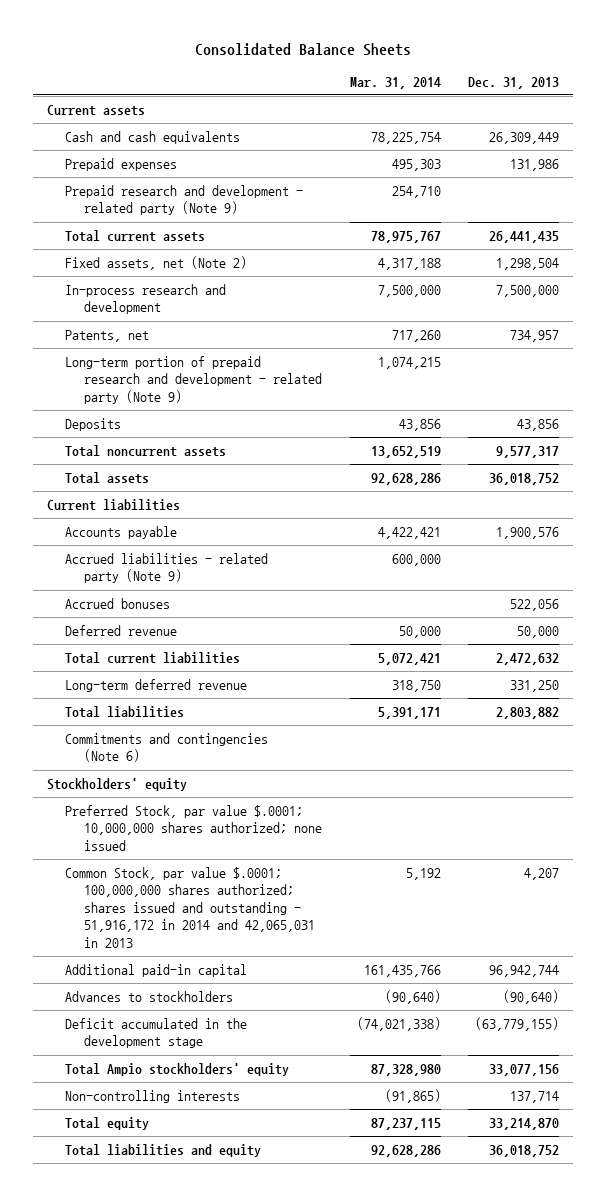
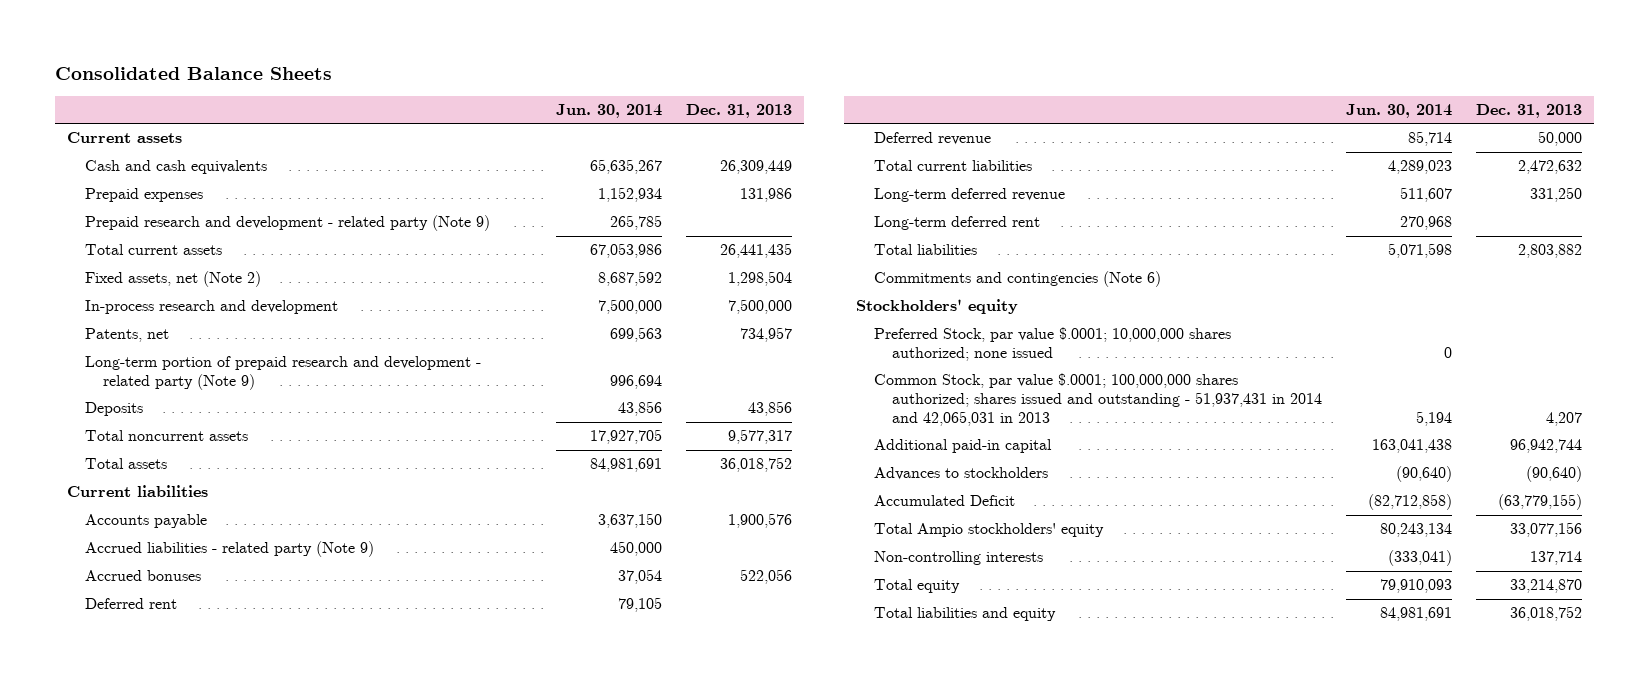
[349,76,441,89] Mar. 31, 2014 -> none
none -> [556,103,663,118] Jun. 30, 2014
none -> [84,598,177,610] Deferred rent
none -> [873,216,1040,231] Long-term deferred rent
[65,866,315,948] Common Stock, par value $.0001; 100,000,000 shares authorized; shares issued and outstanding - 51,916,172 in 2014 and 42,065,031 in 2013 -> [873,373,1322,426] Common Stock, par value $.0001; 100,000,000 shares authorized; shares issued and outstanding - 51,937,431 in 2014 and 42,065,031 in 2013
[65,1017,248,1049] Deficit accumulated in the development stage -> [873,495,1015,507] Accumulated Deficit

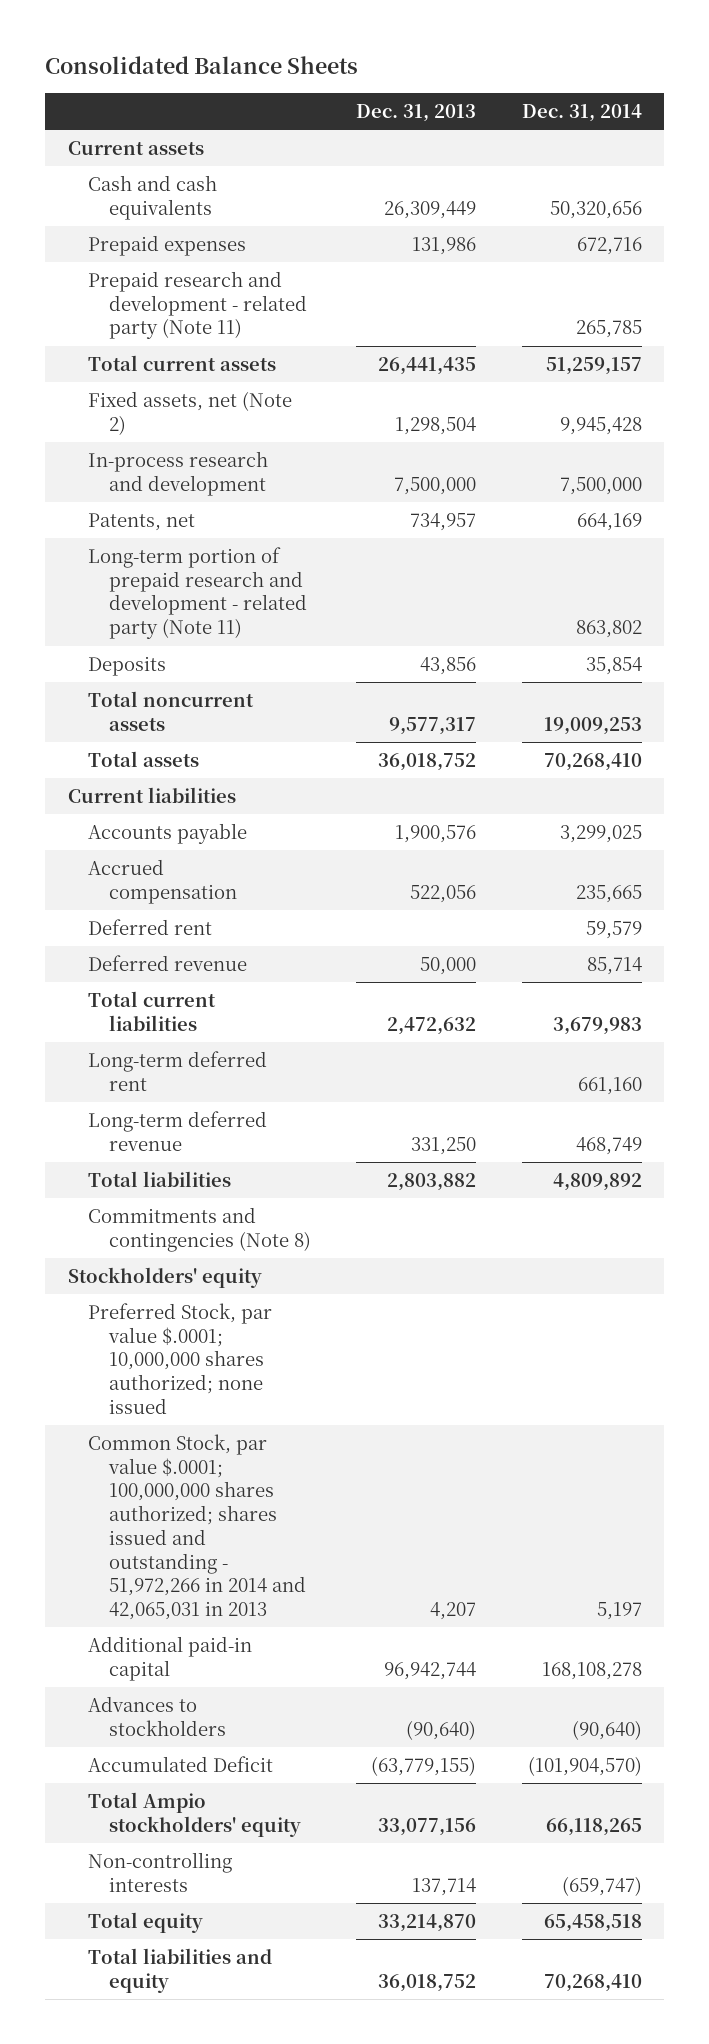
[556,103,663,118] Jun. 30, 2014 -> none
none -> [521,103,642,122] Dec. 31, 2014
[84,215,490,232] Prepaid research and development - related party (Note 9) -> [88,271,307,340] Prepaid research and development - related party (Note 11)
[84,356,481,390] Long-term portion of prepaid research and development - related party (Note 9) -> [88,547,307,640] Long-term portion of prepaid research and development - related party (Note 11)
[84,541,374,558] Accrued liabilities - related party (Note 9) -> none
[84,570,201,582] Accrued bonuses -> [88,859,237,904] Accrued compensation
[873,188,1065,203] Long-term deferred revenue -> [88,1111,268,1151] Long-term deferred revenue
[873,271,1161,288] Commitments and contingencies (Note 6) -> [88,1207,311,1252] Commitments and contingencies (Note 8)
[873,373,1322,426] Common Stock, par value $.0001; 100,000,000 shares authorized; shares issued and outstanding - 51,937,431 in 2014 and 42,065,031 in 2013 -> [88,1434,306,1620] Common Stock, par value $.0001; 100,000,000 shares authorized; shares issued and outstanding - 51,972,266 in 2014 and 42,065,031 in 2013

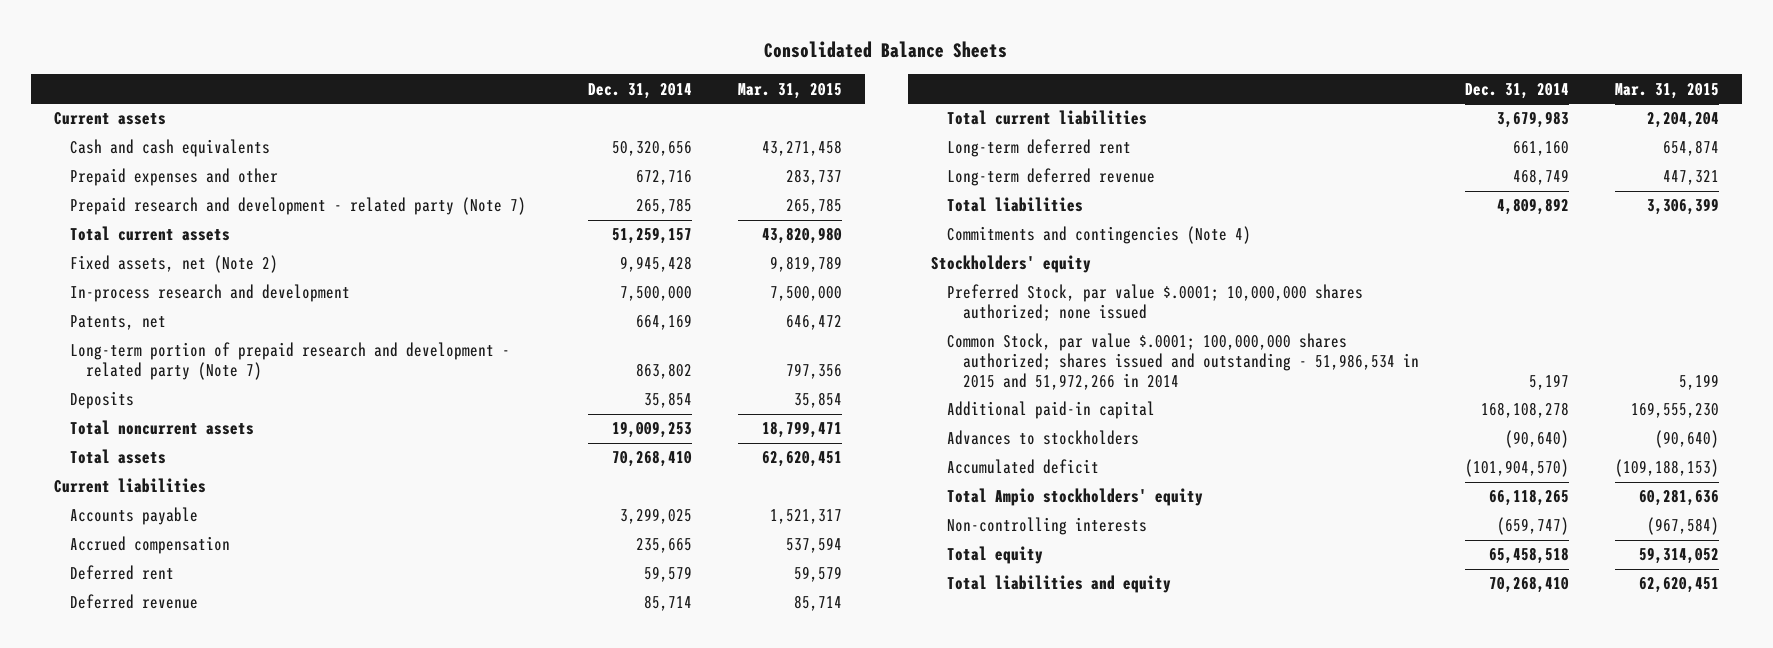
[356,103,477,122] Dec. 31, 2013 -> none
none -> [738,82,843,99] Mar. 31, 2015
[88,235,247,257] Prepaid expenses -> [70,168,279,187] Prepaid expenses and other
[88,271,307,340] Prepaid research and development - related party (Note 11) -> [70,197,527,216] Prepaid research and development - related party (Note 7)
[88,547,307,640] Long-term portion of prepaid research and development - related party (Note 11) -> [70,342,511,381] Long-term portion of prepaid research and development - related party (Note 7)
[88,1207,311,1252] Commitments and contingencies (Note 8) -> [946,226,1251,245] Commitments and contingencies (Note 4)
[88,1434,306,1620] Common Stock, par value $.0001; 100,000,000 shares authorized; shares issued and outstanding - 51,972,266 in 2014 and 42,065,031 in 2013 -> [946,333,1420,391] Common Stock, par value $.0001; 100,000,000 shares authorized; shares issued and outstanding - 51,986,534 in 2015 and 51,972,266 in 2014
[88,1756,274,1773] Accumulated Deficit -> [946,459,1099,475] Accumulated deficit

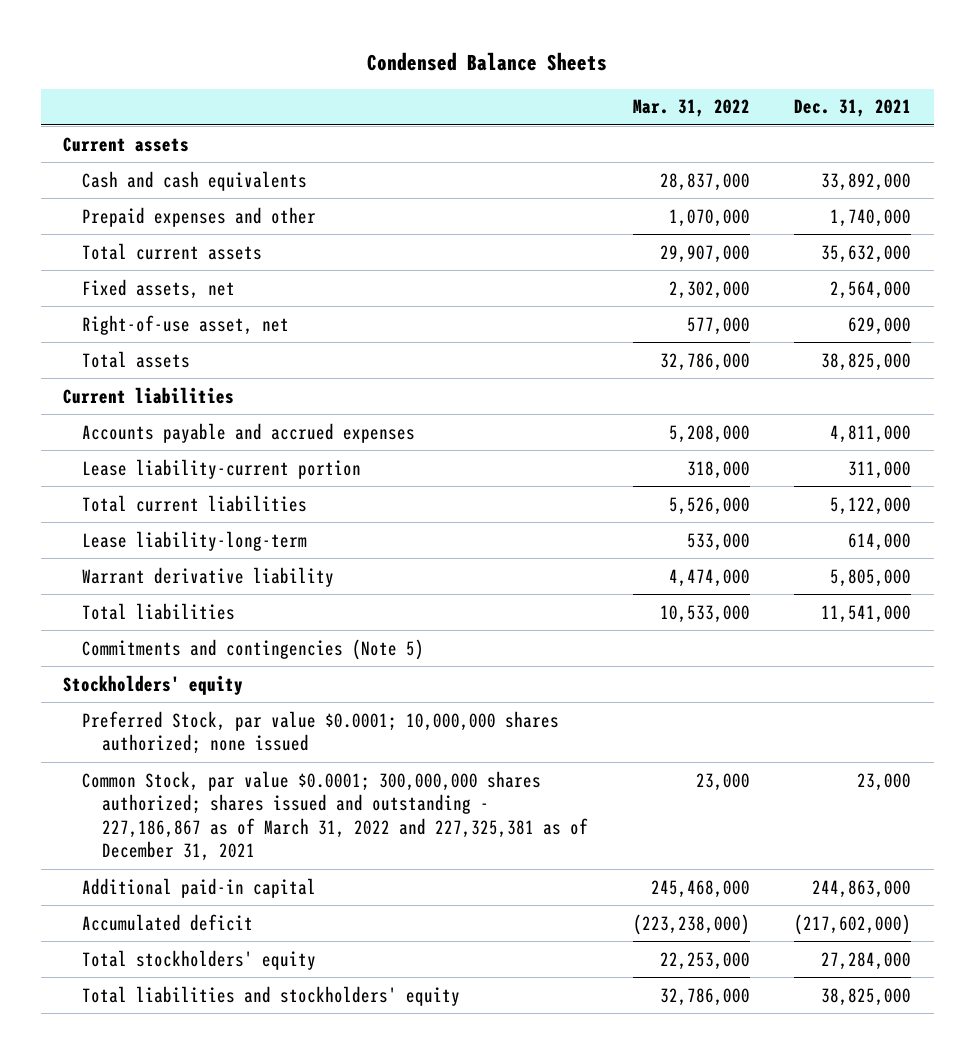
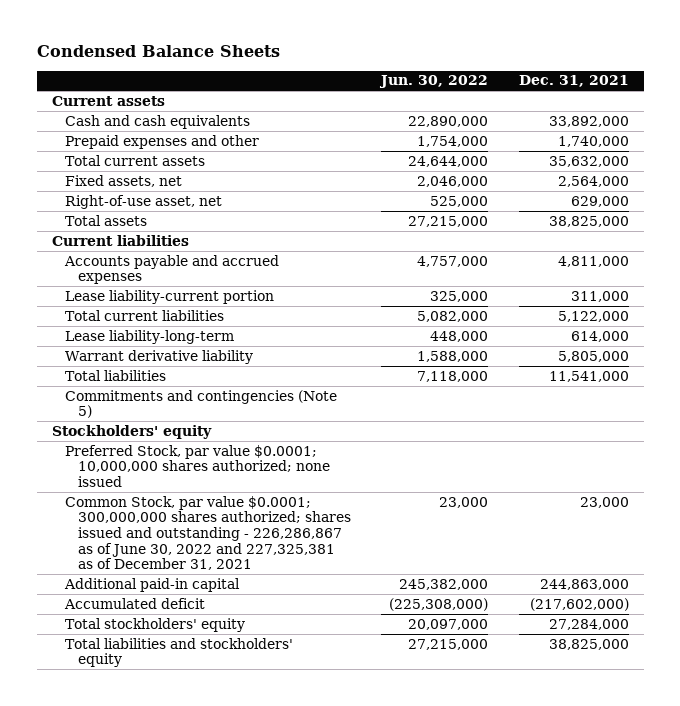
[632,99,750,118] Mar. 31, 2022 -> none
none -> [379,75,489,89] Jun. 30, 2022
[82,770,588,862] Common Stock, par value $0.0001; 300,000,000 shares authorized; shares issued and outstanding - 227,186,867 as of March 31, 2022 and 227,325,381 as of December 31, 2021 -> [64,495,351,571] Common Stock, par value $0.0001; 300,000,000 shares authorized; shares issued and outstanding - 226,286,867 as of June 30, 2022 and 227,325,381 as of December 31, 2021

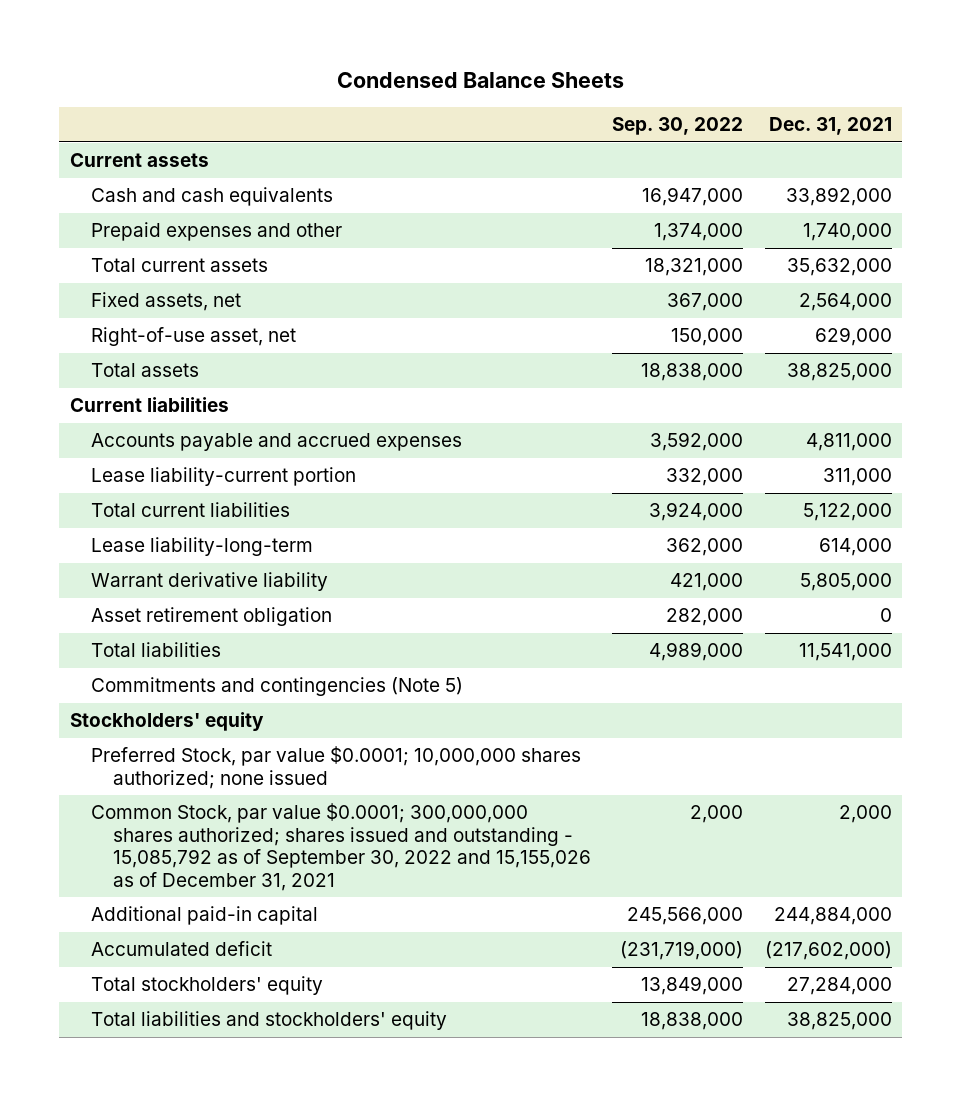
[379,75,489,89] Jun. 30, 2022 -> none
none -> [612,117,744,136] Sep. 30, 2022
none -> [91,607,333,627] Asset retirement obligation
[64,495,351,571] Common Stock, par value $0.0001; 300,000,000 shares authorized; shares issued and outstanding - 226,286,867 as of June 30, 2022 and 227,325,381 as of December 31, 2021 -> [91,803,591,891] Common Stock, par value $0.0001; 300,000,000 shares authorized; shares issued and outstanding - 15,085,792 as of September 30, 2022 and 15,155,026 as of December 31, 2021
[579,496,629,508] 23,000 -> [838,805,892,824] 2,000
[539,578,629,590] 244,863,000 -> [773,907,892,926] 244,884,000

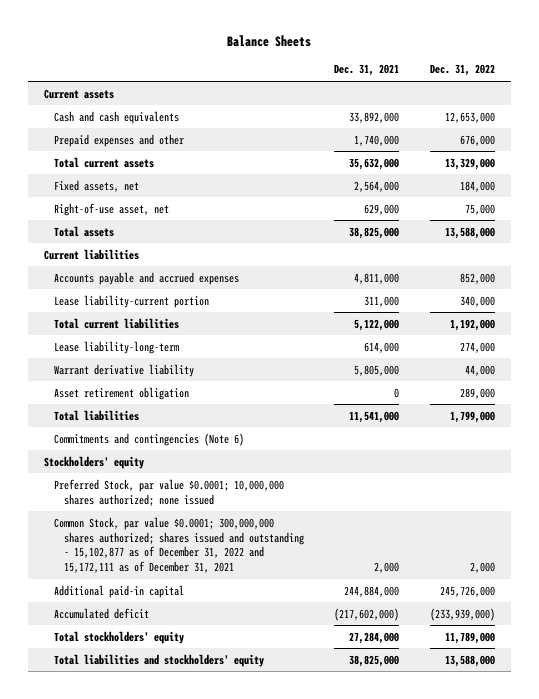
[336,72,624,89] Condensed Balance Sheets -> [227,35,312,48] Balance Sheets
[612,117,744,136] Sep. 30, 2022 -> none
none -> [430,64,496,77] Dec. 31, 2022
[91,677,464,697] Commitments and contingencies (Note 5) -> [53,432,244,446] Commitments and contingencies (Note 6)
[91,803,591,891] Common Stock, par value $0.0001; 300,000,000 shares authorized; shares issued and outstanding - 15,085,792 as of September 30, 2022 and 15,155,026 as of December 31, 2021 -> [53,516,304,574] Common Stock, par value $0.0001; 300,000,000 shares authorized; shares issued and outstanding - 15,102,877 as of December 31, 2022 and 15,172,111 as of December 31, 2021

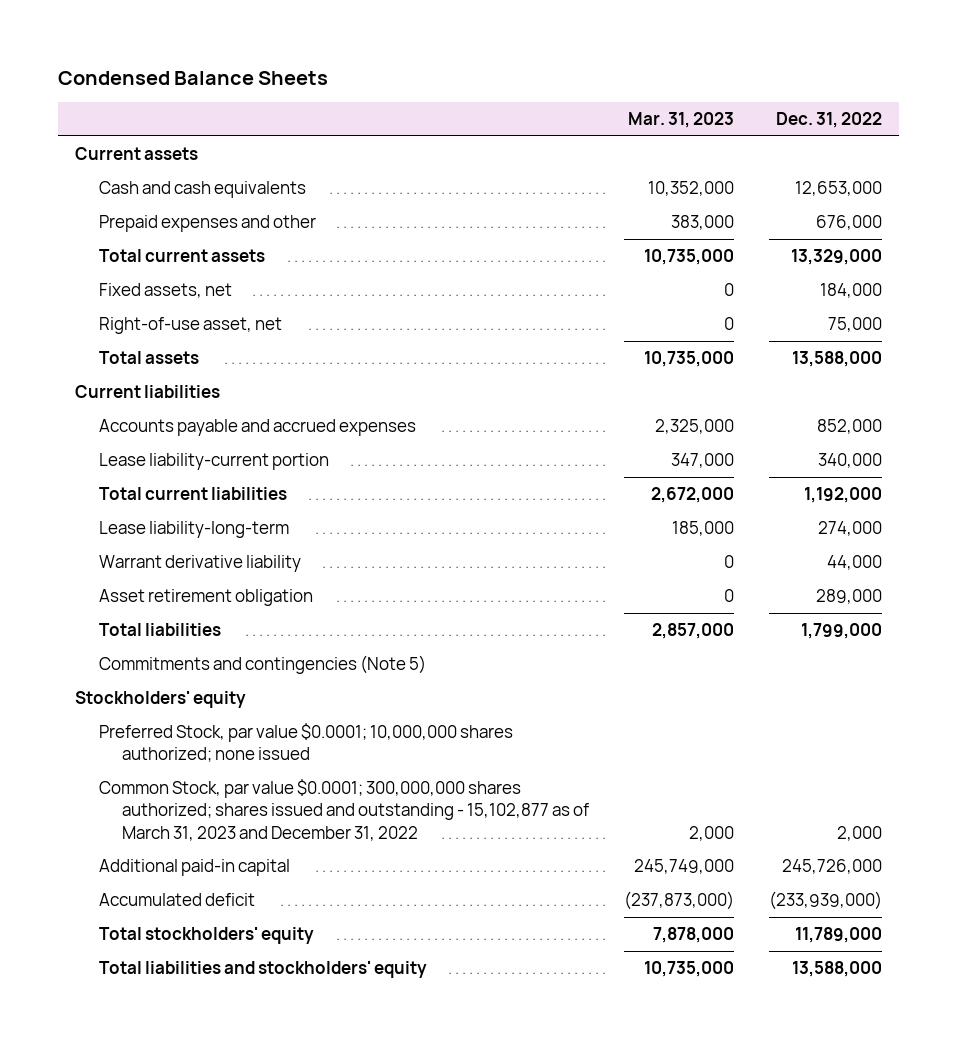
[227,35,312,48] Balance Sheets -> [57,70,328,85] Condensed Balance Sheets
[334,64,400,77] Dec. 31, 2021 -> none
none -> [627,112,734,129] Mar. 31, 2023
[53,432,244,446] Commitments and contingencies (Note 6) -> [98,655,426,675] Commitments and contingencies (Note 5)
[53,516,304,574] Common Stock, par value $0.0001; 300,000,000 shares authorized; shares issued and outstanding - 15,102,877 as of December 31, 2022 and 15,172,111 as of December 31, 2021 -> [98,779,590,841] Common Stock, par value $0.0001; 300,000,000 shares authorized; shares issued and outstanding - 15,102,877 as of March 31, 2023 and December 31, 2022

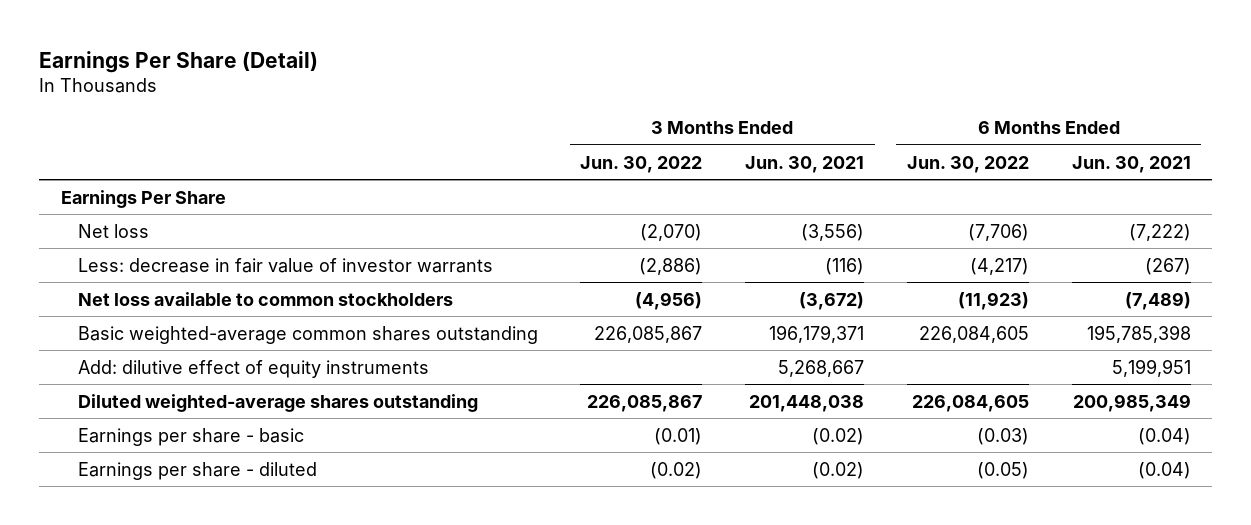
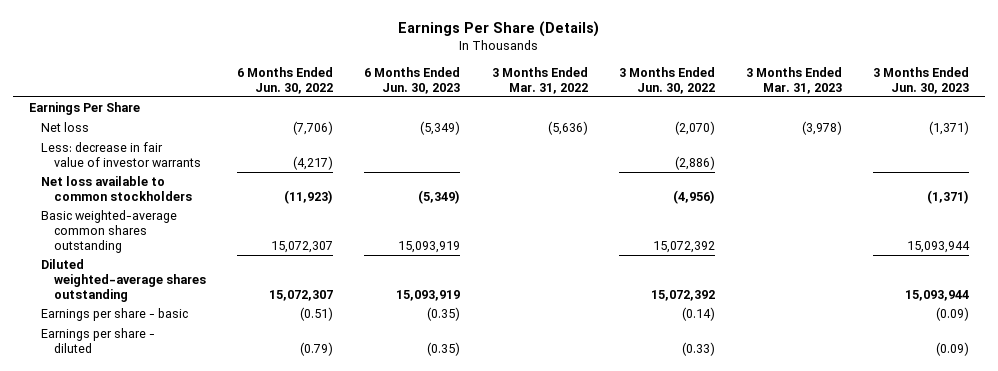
[39,50,319,73] Earnings Per Share (Detail) -> [398,20,600,37] Earnings Per Share (Details)
[745,155,865,173] Jun. 30, 2021 -> none
[1071,155,1191,173] Jun. 30, 2021 -> none
none -> [364,66,461,94] 6 Months Ended Jun. 30, 2023
none -> [491,66,588,94] 3 Months Ended Mar. 31, 2022
none -> [746,66,843,94] 3 Months Ended Mar. 31, 2023
none -> [873,66,970,94] 3 Months Ended Jun. 30, 2023
[77,359,429,378] Add: dilutive effect of equity instruments -> none
[594,325,703,343] 226,085,867 -> [652,241,715,254] 15,072,392
[918,325,1029,343] 226,084,605 -> [271,241,334,254] 15,072,307
[587,394,703,412] 226,085,867 -> [650,290,715,302] 15,072,392
[911,394,1029,412] 226,084,605 -> [269,290,334,302] 15,072,307
[654,427,703,445] (0.01) -> [681,307,715,322] (0.14)
[976,427,1029,445] (0.03) -> [300,307,334,322] (0.51)
[650,461,703,479] (0.02) -> [681,342,715,357] (0.33)
[976,461,1029,479] (0.05) -> [300,342,334,357] (0.79)

